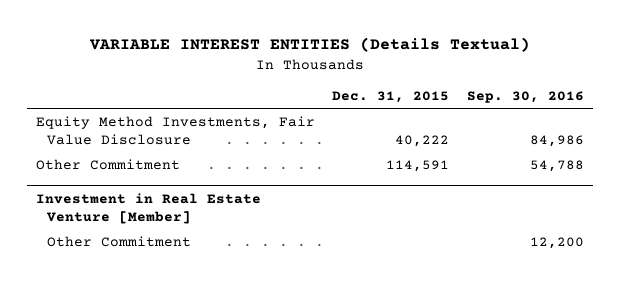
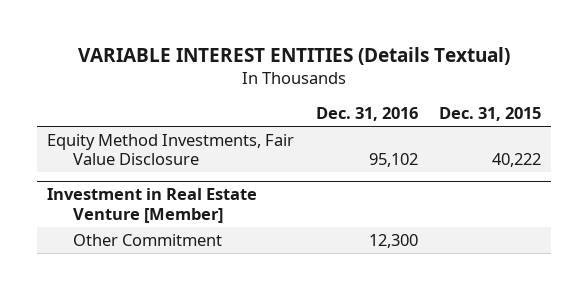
[467,90,585,103] Sep. 30, 2016 -> none
none -> [315,107,418,122] Dec. 31, 2016
[35,158,180,170] Other Commitment -> none

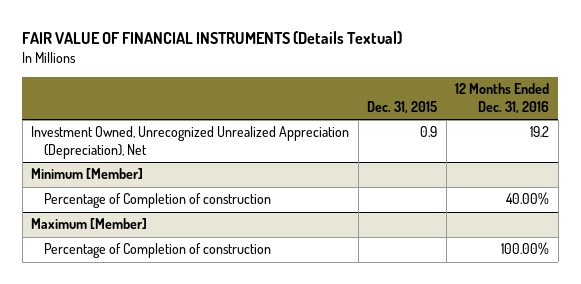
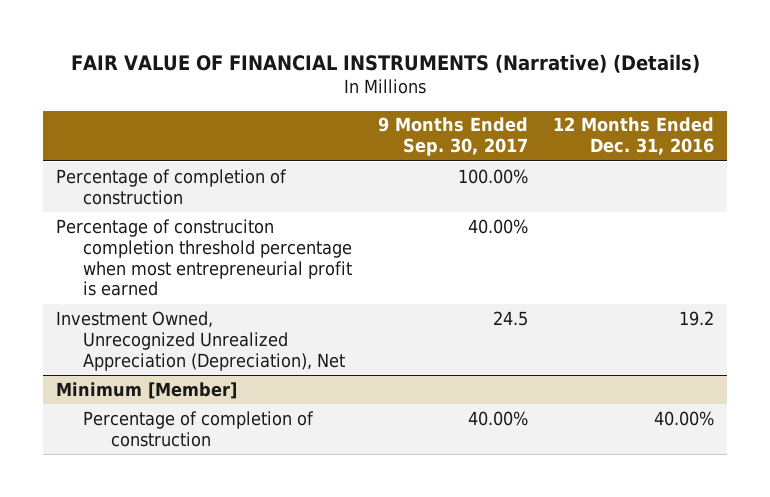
[22,31,403,45] FAIR VALUE OF FINANCIAL INSTRUMENTS (Details Textual) -> [70,53,700,73] FAIR VALUE OF FINANCIAL INSTRUMENTS (Narrative) (Details)
[367,100,438,114] Dec. 31, 2015 -> none
none -> [377,117,528,157] 9 Months Ended Sep. 30, 2017
none -> [55,168,287,205] Percentage of completion of construction
none -> [55,218,353,297] Percentage of construciton completion threshold percentage when most entrepreneurial profit is earned
[31,218,148,230] Maximum [Member] -> none
[44,243,272,259] Percentage of Completion of construction -> none
[44,193,272,209] Percentage of Completion of construction -> [83,410,315,447] Percentage of completion of construction

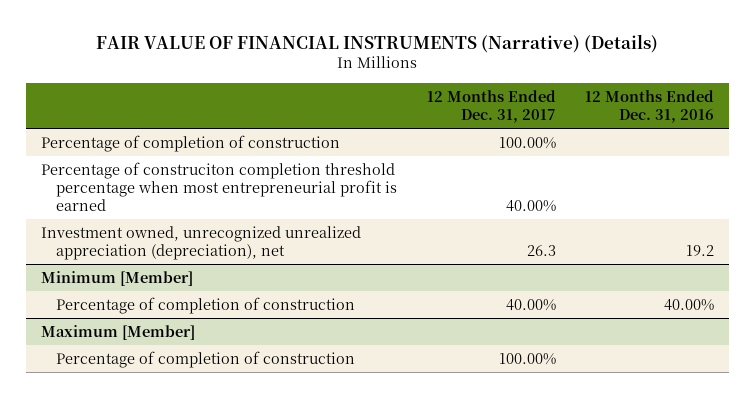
[377,117,528,157] 9 Months Ended Sep. 30, 2017 -> none
none -> [426,89,556,123] 12 Months Ended Dec. 31, 2017
[55,310,346,371] Investment Owned, Unrecognized Unrealized Appreciation (Depreciation), Net -> [40,225,361,260] Investment owned, unrecognized unrealized appreciation (depreciation), net
none -> [40,324,195,340] Maximum [Member]
none -> [56,350,356,368] Percentage of completion of construction

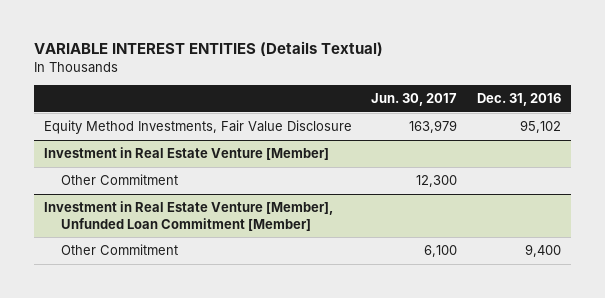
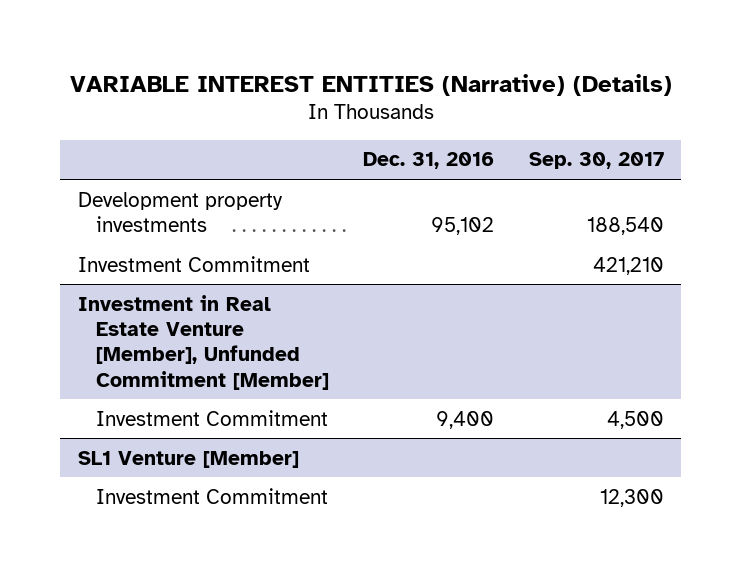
[34,41,384,57] VARIABLE INTEREST ENTITIES (Details Textual) -> [69,73,672,96] VARIABLE INTEREST ENTITIES (Narrative) (Details)
[371,92,458,106] Jun. 30, 2017 -> none
none -> [528,152,664,170] Sep. 30, 2017
[43,147,329,161] Investment in Real Estate Venture [Member] -> none
[60,174,178,186] Other Commitment -> none
[43,120,352,135] Equity Method Investments, Fair Value Disclosure -> [77,191,283,232] Development property investments
none -> [77,255,310,272] Investment Commitment
[43,201,333,231] Investment in Real Estate Venture [Member], Unfunded Loan Commitment [Member] -> [77,294,329,390] Investment in Real Estate Venture [Member], Unfunded Commitment [Member]
[60,244,178,256] Other Commitment -> [95,409,328,426] Investment Commitment
none -> [77,450,299,468] SL1 Venture [Member]
none -> [95,487,328,504] Investment Commitment

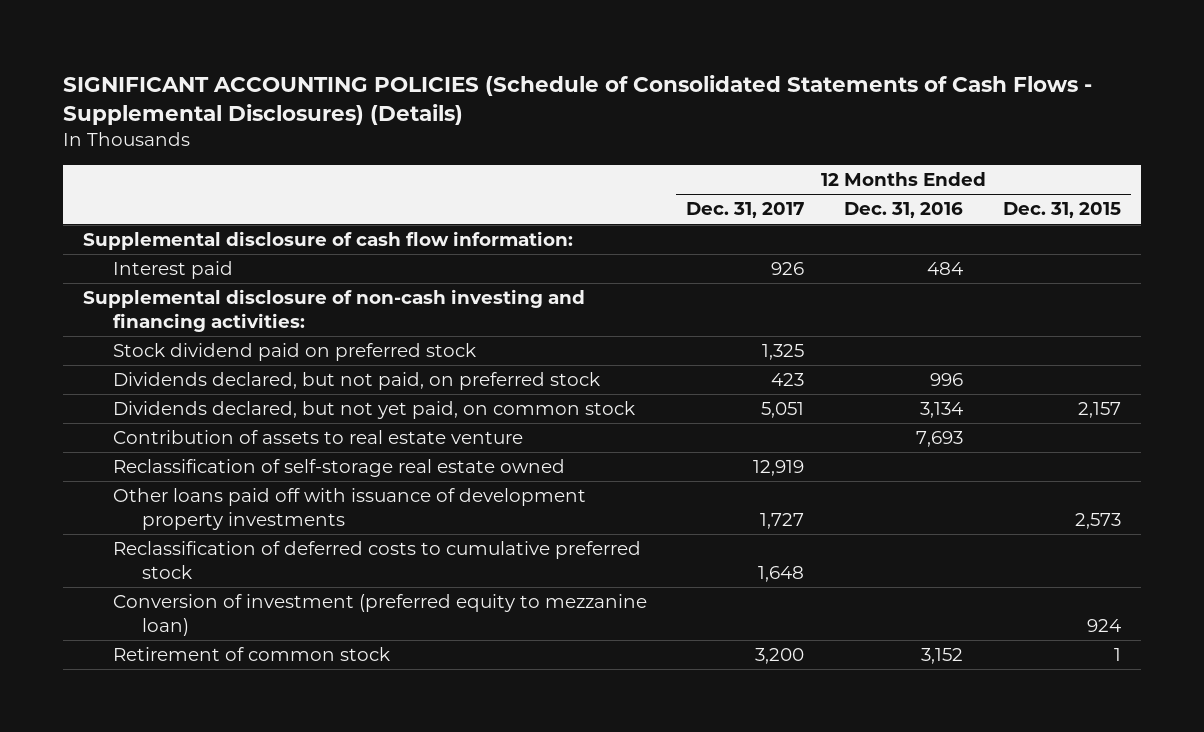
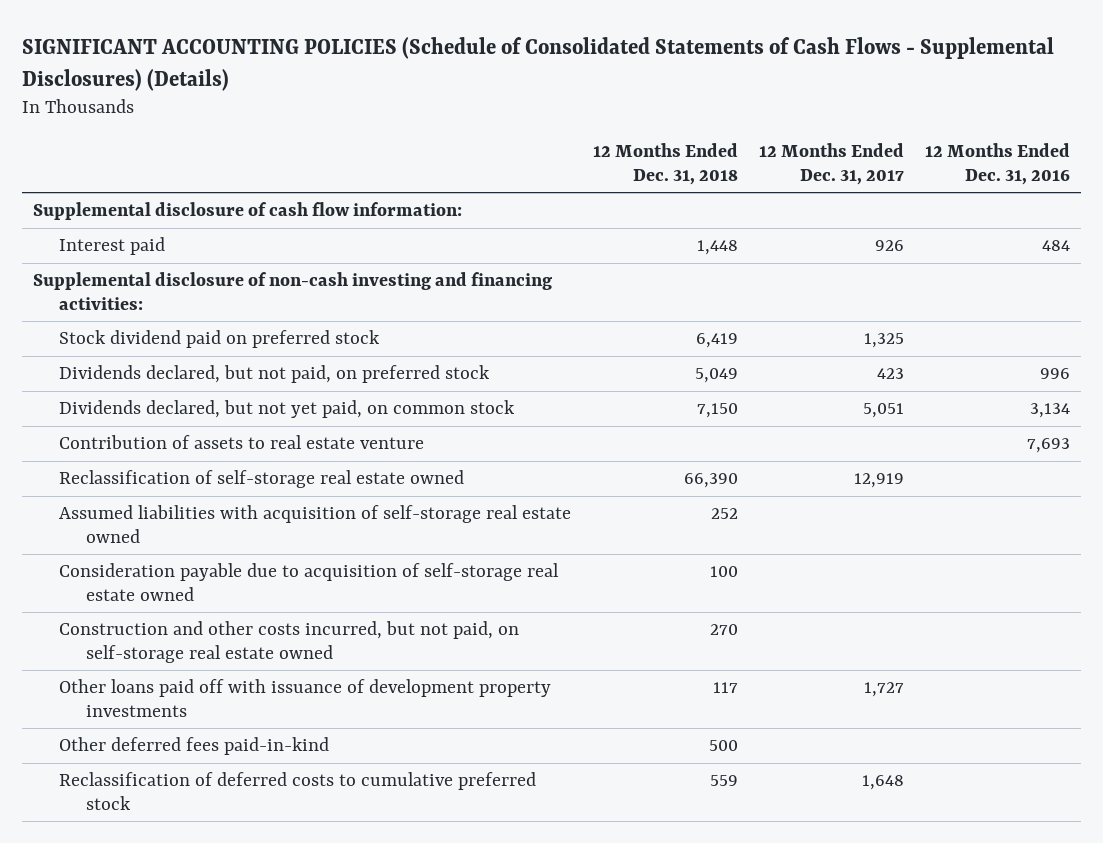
[1002,202,1121,219] Dec. 31, 2015 -> none
none -> [592,142,738,185] 12 Months Ended Dec. 31, 2018
none -> [59,505,572,543] Assumed liabilities with acquisition of self-storage real estate owned
none -> [59,563,560,601] Consideration payable due to acquisition of self-storage real estate owned
none -> [59,621,520,663] Construction and other costs incurred, but not paid, on self-storage real estate owned
none -> [59,737,330,756] Other deferred fees paid-in-kind
[112,594,647,636] Conversion of investment (preferred equity to mezzanine loan) -> none
[112,647,390,662] Retirement of common stock -> none

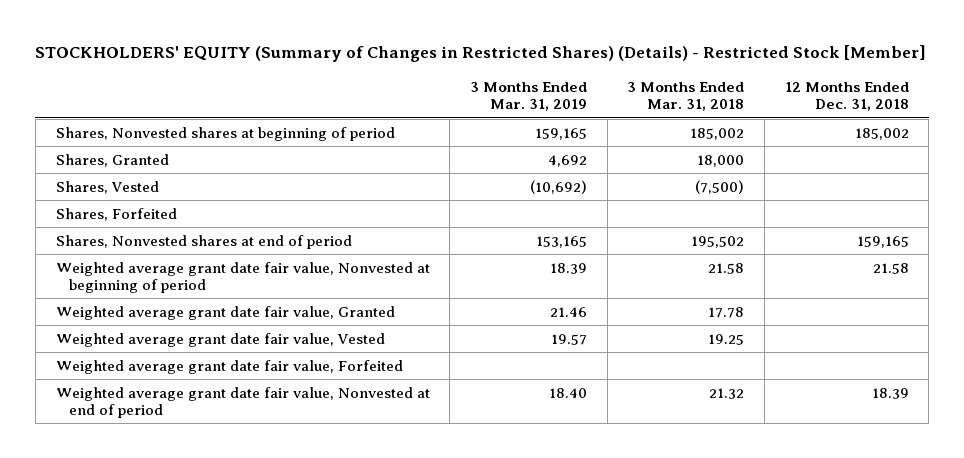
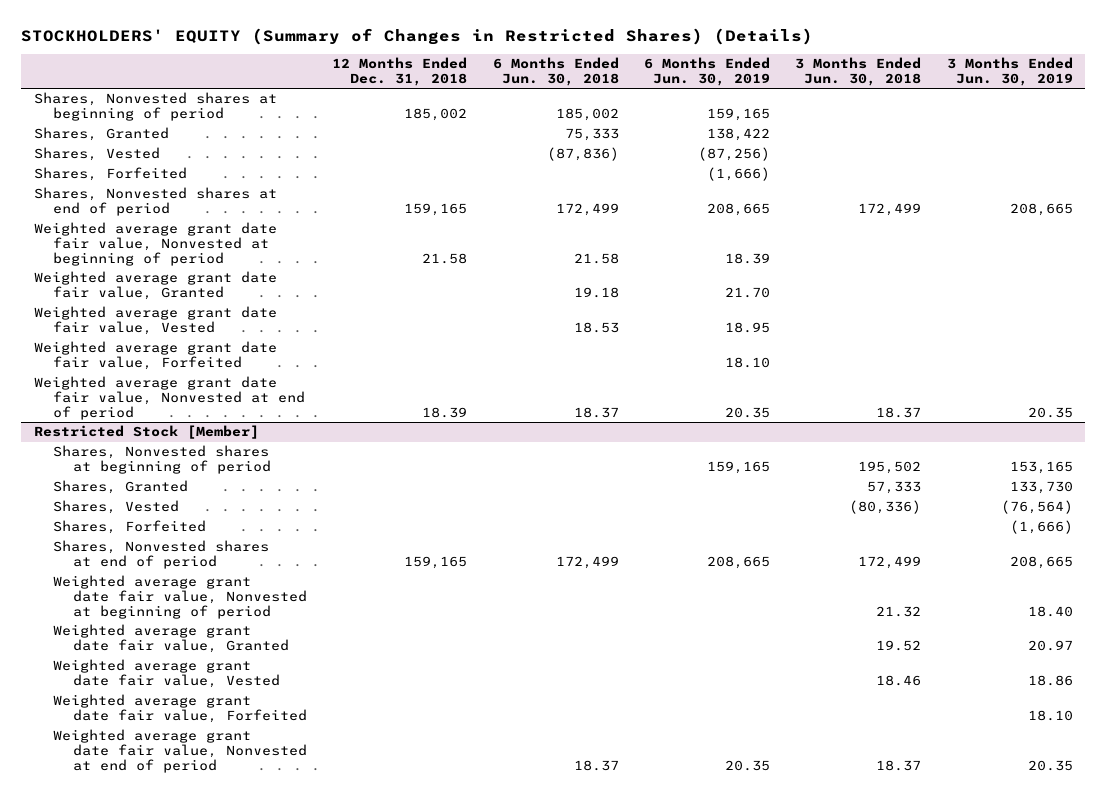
[35,45,927,63] STOCKHOLDERS' EQUITY (Summary of Changes in Restricted Shares) (Details) - Restricted Stock [Member] -> [20,27,813,45] STOCKHOLDERS' EQUITY (Summary of Changes in Restricted Shares) (Details)
[469,81,587,112] 3 Months Ended Mar. 31, 2019 -> none
[627,81,745,112] 3 Months Ended Mar. 31, 2018 -> none
none -> [492,57,619,87] 6 Months Ended Jun. 30, 2018
none -> [644,57,771,87] 6 Months Ended Jun. 30, 2019
none -> [795,57,922,87] 3 Months Ended Jun. 30, 2018
none -> [946,57,1073,87] 3 Months Ended Jun. 30, 2019
none -> [33,425,259,440] Restricted Stock [Member]
none -> [53,445,272,475] Shares, Nonvested shares at beginning of period
none -> [53,480,189,495] Shares, Granted
none -> [53,500,180,515] Shares, Vested
none -> [53,520,207,535] Shares, Forfeited
none -> [53,540,270,570] Shares, Nonvested shares at end of period
none -> [53,575,308,620] Weighted average grant date fair value, Nonvested at beginning of period
none -> [53,624,290,654] Weighted average grant date fair value, Granted
none -> [53,659,281,689] Weighted average grant date fair value, Vested
none -> [53,694,308,724] Weighted average grant date fair value, Forfeited
none -> [53,729,308,774] Weighted average grant date fair value, Nonvested at end of period

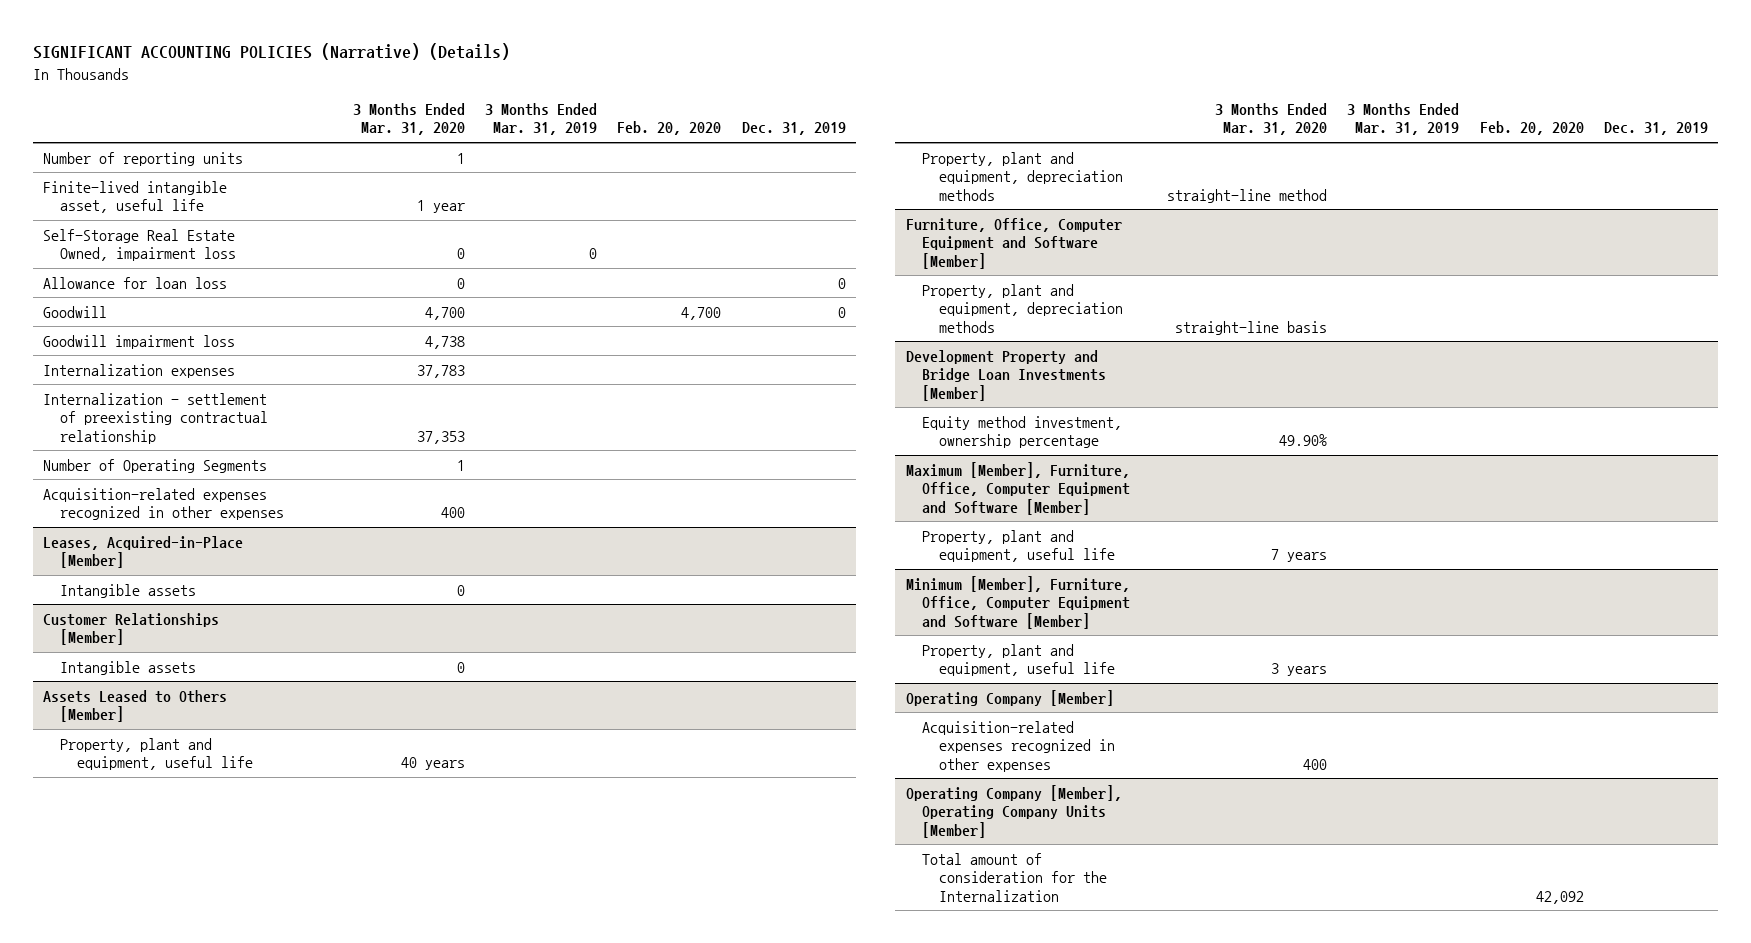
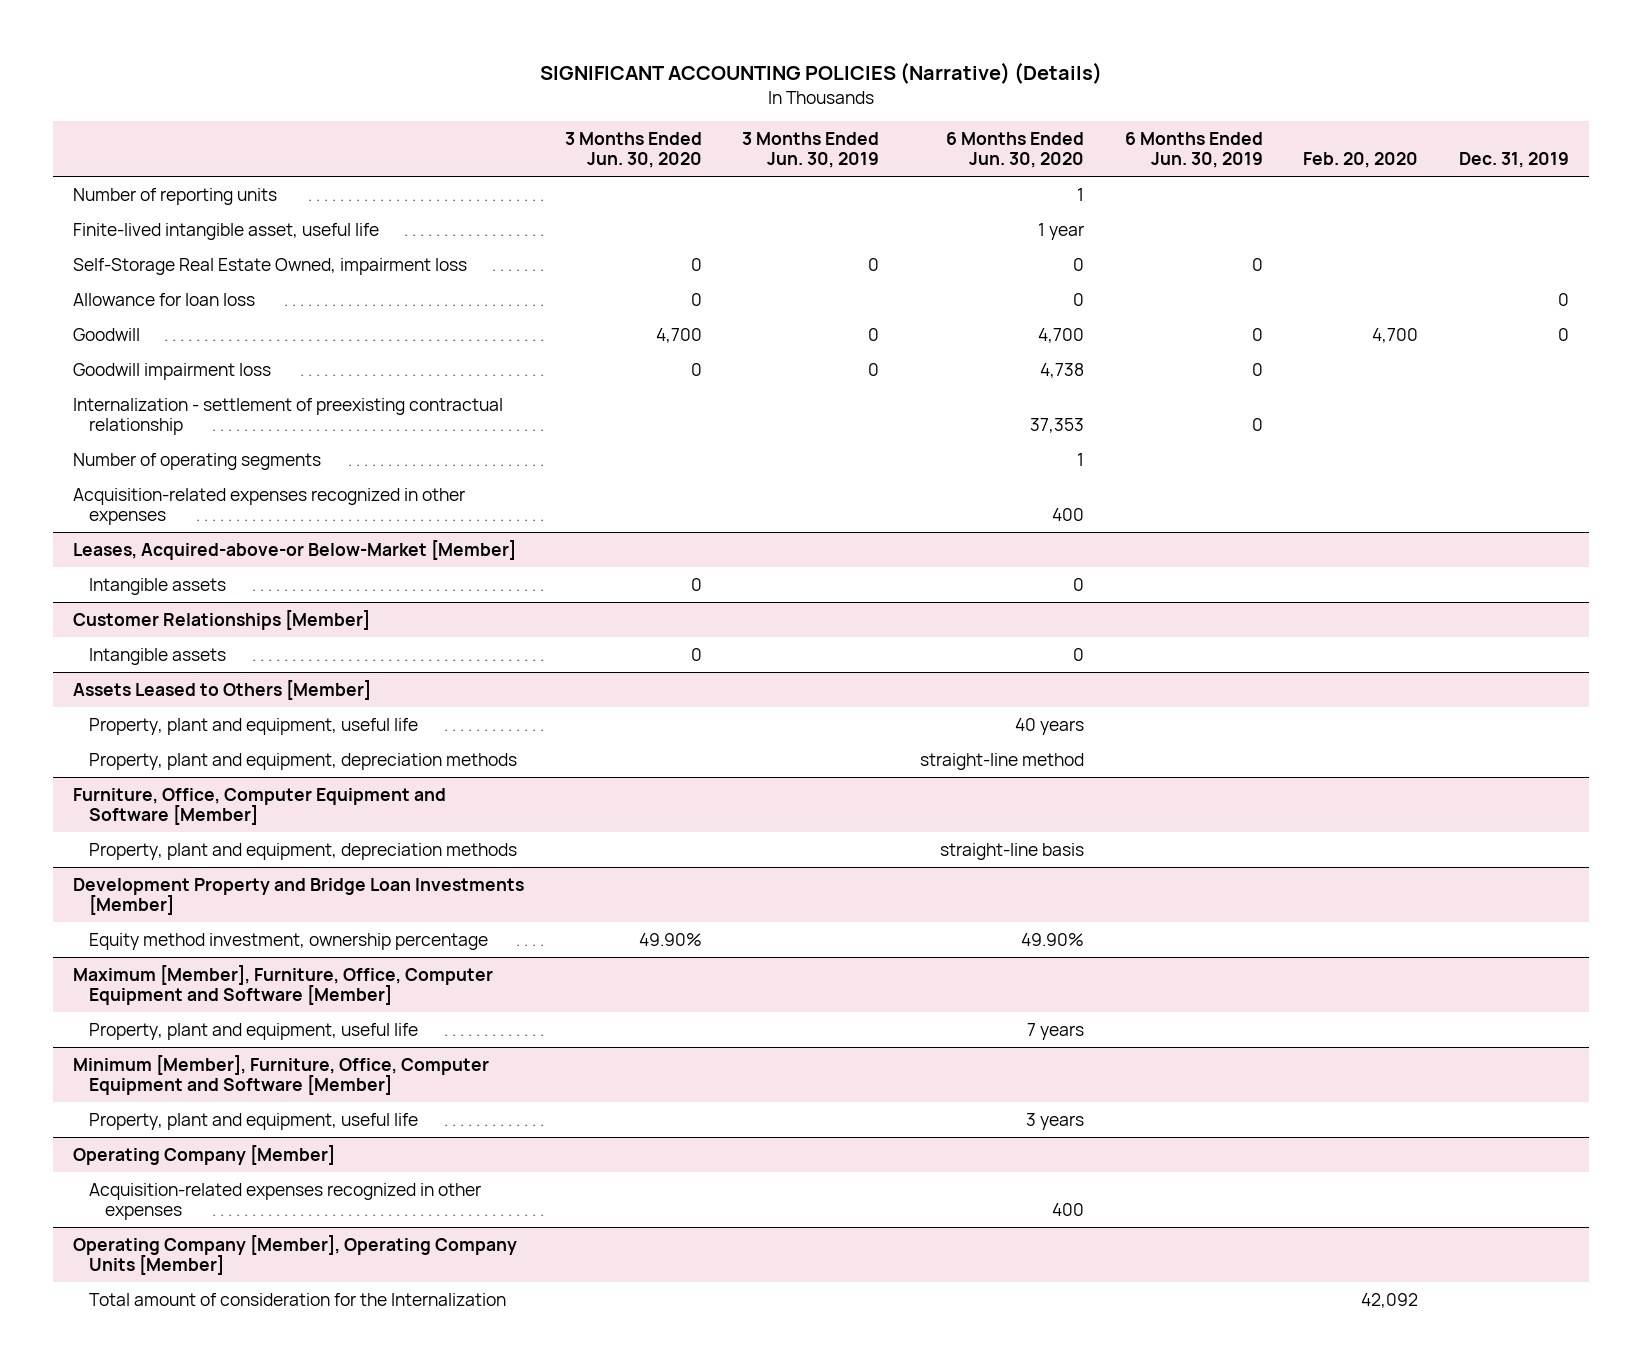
[352,102,465,136] 3 Months Ended Mar. 31, 2020 -> none
[485,102,598,136] 3 Months Ended Mar. 31, 2019 -> none
none -> [564,131,702,169] 3 Months Ended Jun. 30, 2020
none -> [742,131,880,169] 3 Months Ended Jun. 30, 2019
none -> [946,131,1085,169] 6 Months Ended Jun. 30, 2020
none -> [1124,131,1263,169] 6 Months Ended Jun. 30, 2019
[43,363,236,378] Internalization expenses -> none
[43,458,268,473] Number of Operating Segments -> [73,452,322,470] Number of operating segments
[43,535,244,569] Leases, Acquired-in-Place [Member] -> none
[60,583,197,598] Intangible assets -> none
none -> [73,539,517,560] Leases, Acquired-above-or Below-Market [Member]
none -> [88,577,226,595] Intangible assets

